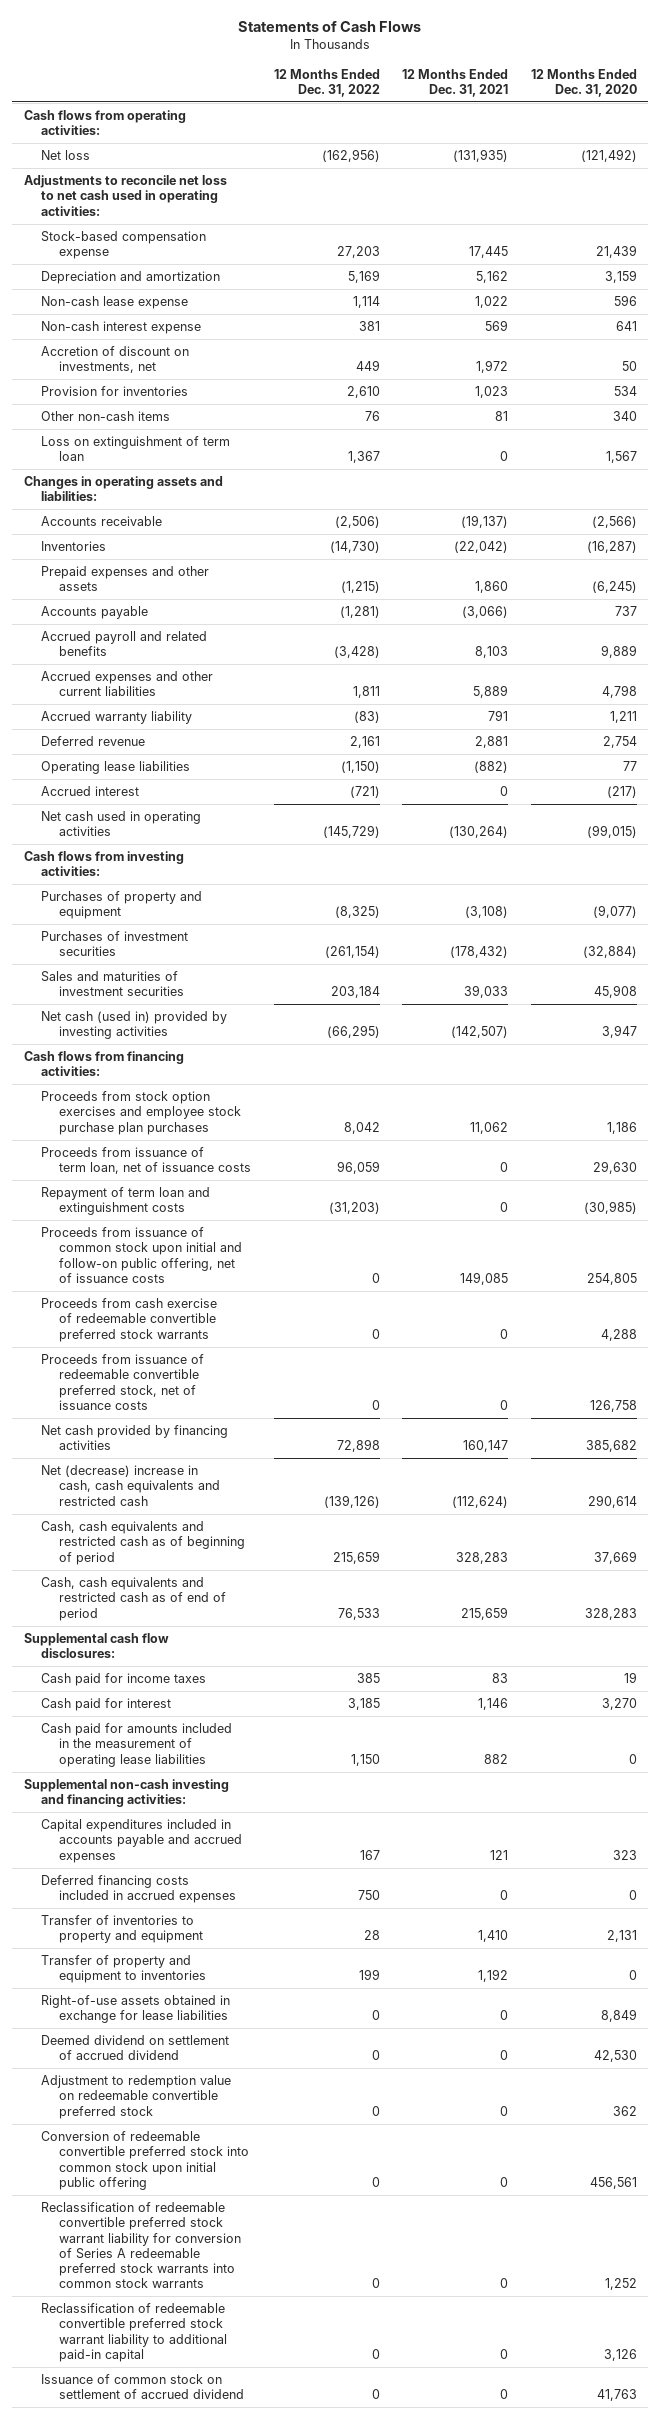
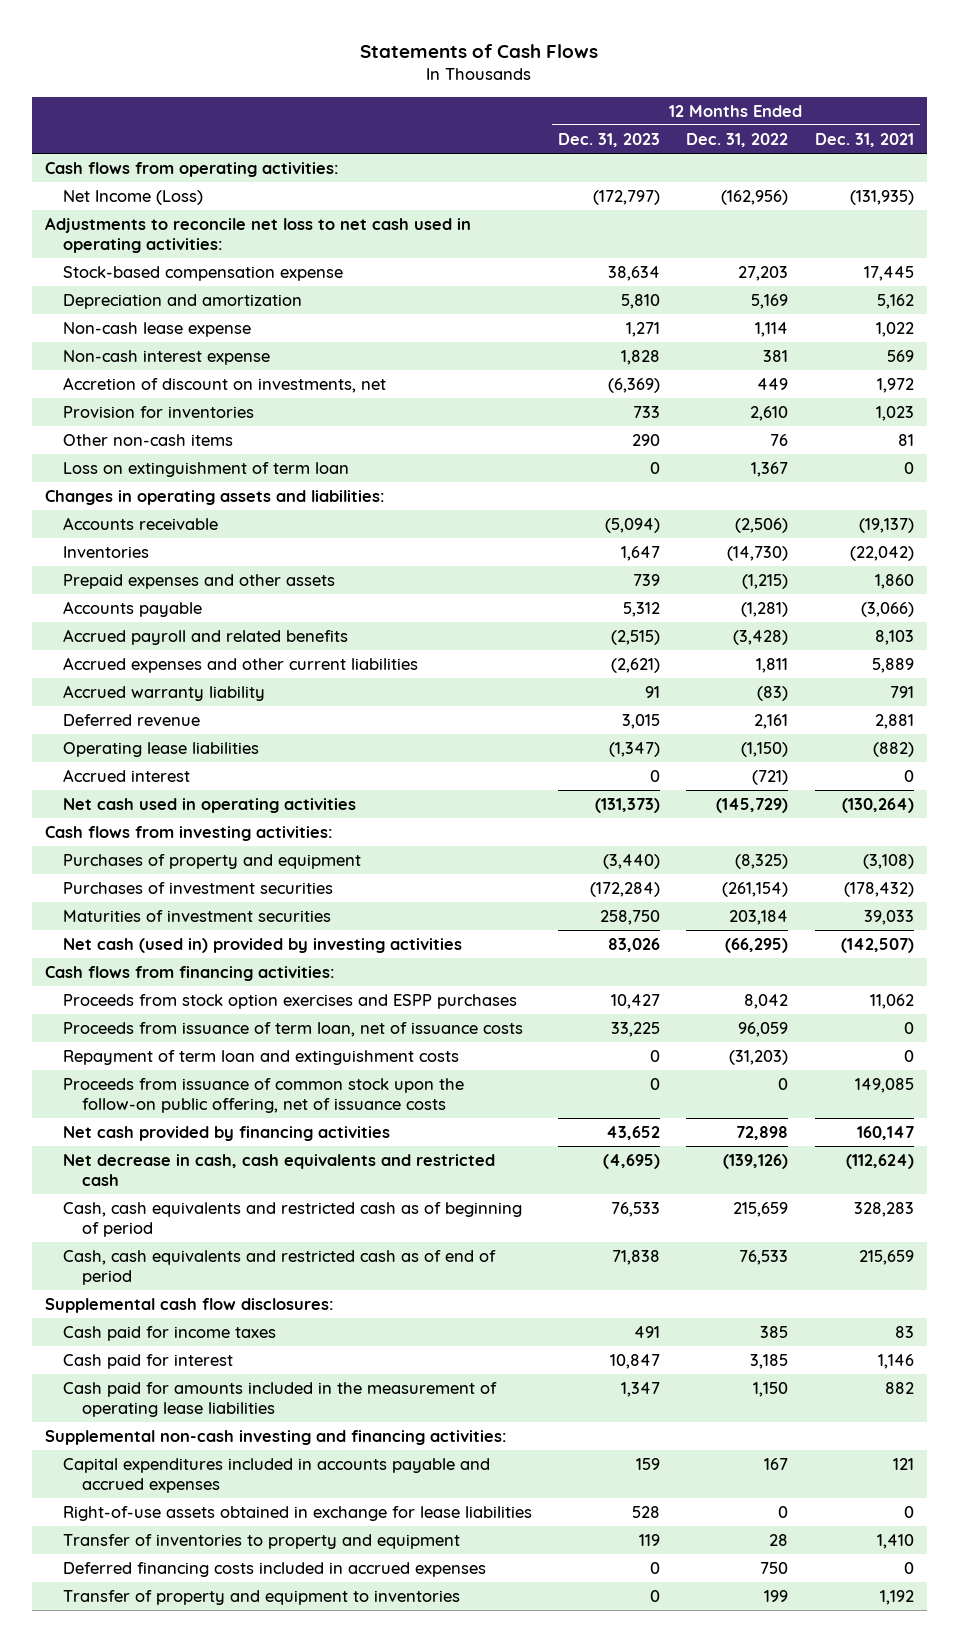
[530,68,637,97] 12 Months Ended Dec. 31, 2020 -> none
none -> [558,132,661,147] Dec. 31, 2023
[41,150,91,161] Net loss -> [63,190,204,206] Net Income (Loss)
[41,971,184,997] Sales and maturities of investment securities -> [63,910,332,923] Maturities of investment securities
[41,1091,241,1135] Proceeds from stock option exercises and employee stock purchase plan purchases -> [63,994,518,1010] Proceeds from stock option exercises and ESPP purchases
[41,1298,218,1342] Proceeds from cash exercise of redeemable convertible preferred stock warrants -> none
[41,1354,205,1410] Proceeds from issuance of redeemable convertible preferred stock, net of issuance costs -> none
[41,1227,242,1283] Proceeds from issuance of common stock upon initial and follow-on public offering, net of issuance costs -> [63,1078,465,1113] Proceeds from issuance of common stock upon the follow-on public offering, net of issuance costs
[41,1465,220,1506] Net (decrease) increase in cash, cash equivalents and restricted cash -> [63,1154,496,1186] Net decrease in cash, cash equivalents and restricted cash
[41,1995,231,2024] Right-of-use assets obtained in exchange for lease liabilities -> [63,1506,533,1522] Right-of-use assets obtained in exchange for lease liabilities
[41,1875,236,1904] Deferred financing costs included in accrued expenses -> [63,1562,487,1578] Deferred financing costs included in accrued expenses
[41,2035,230,2061] Deemed dividend on settlement of accrued dividend -> none
[41,2075,232,2119] Adjustment to redemption value on redeemable convertible preferred stock -> none
[41,2131,249,2190] Conversion of redeemable convertible preferred stock into common stock upon initial public offering -> none
[41,2202,241,2289] Reclassification of redeemable convertible preferred stock warrant liability for conversion of Series A redeemable preferred stock warrants into common stock warrants -> none
[41,2303,227,2362] Reclassification of redeemable convertible preferred stock warrant liability to additional paid-in capital -> none
[41,2374,244,2400] Issuance of common stock on settlement of accrued dividend -> none

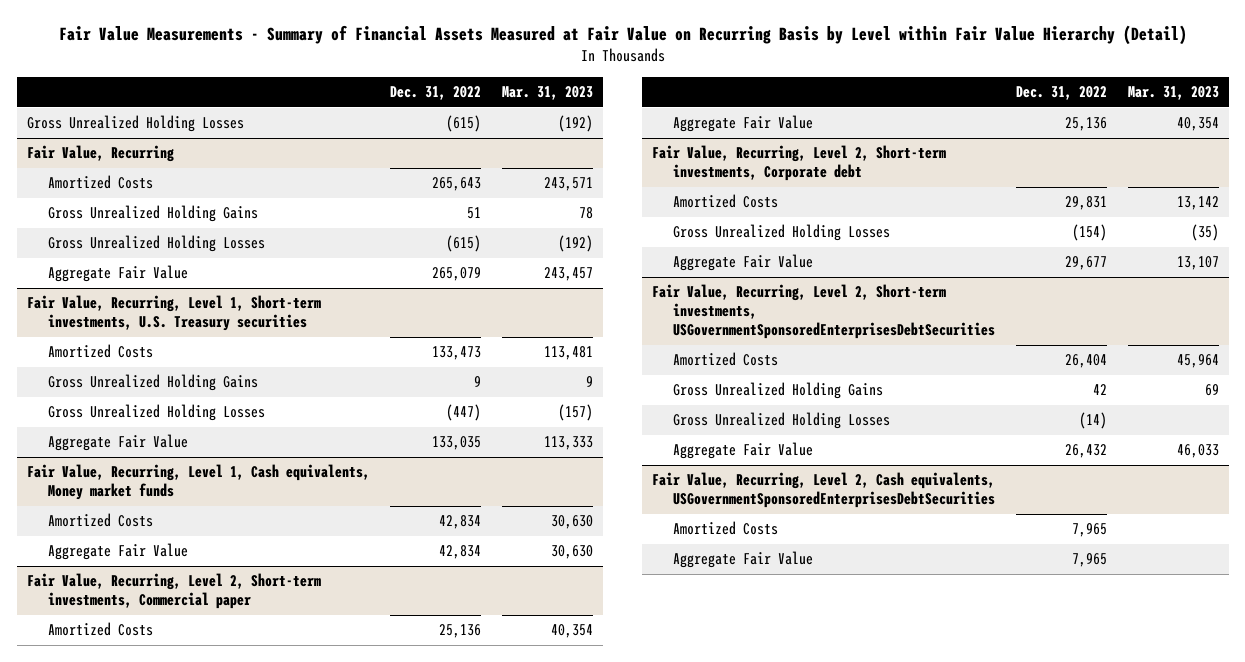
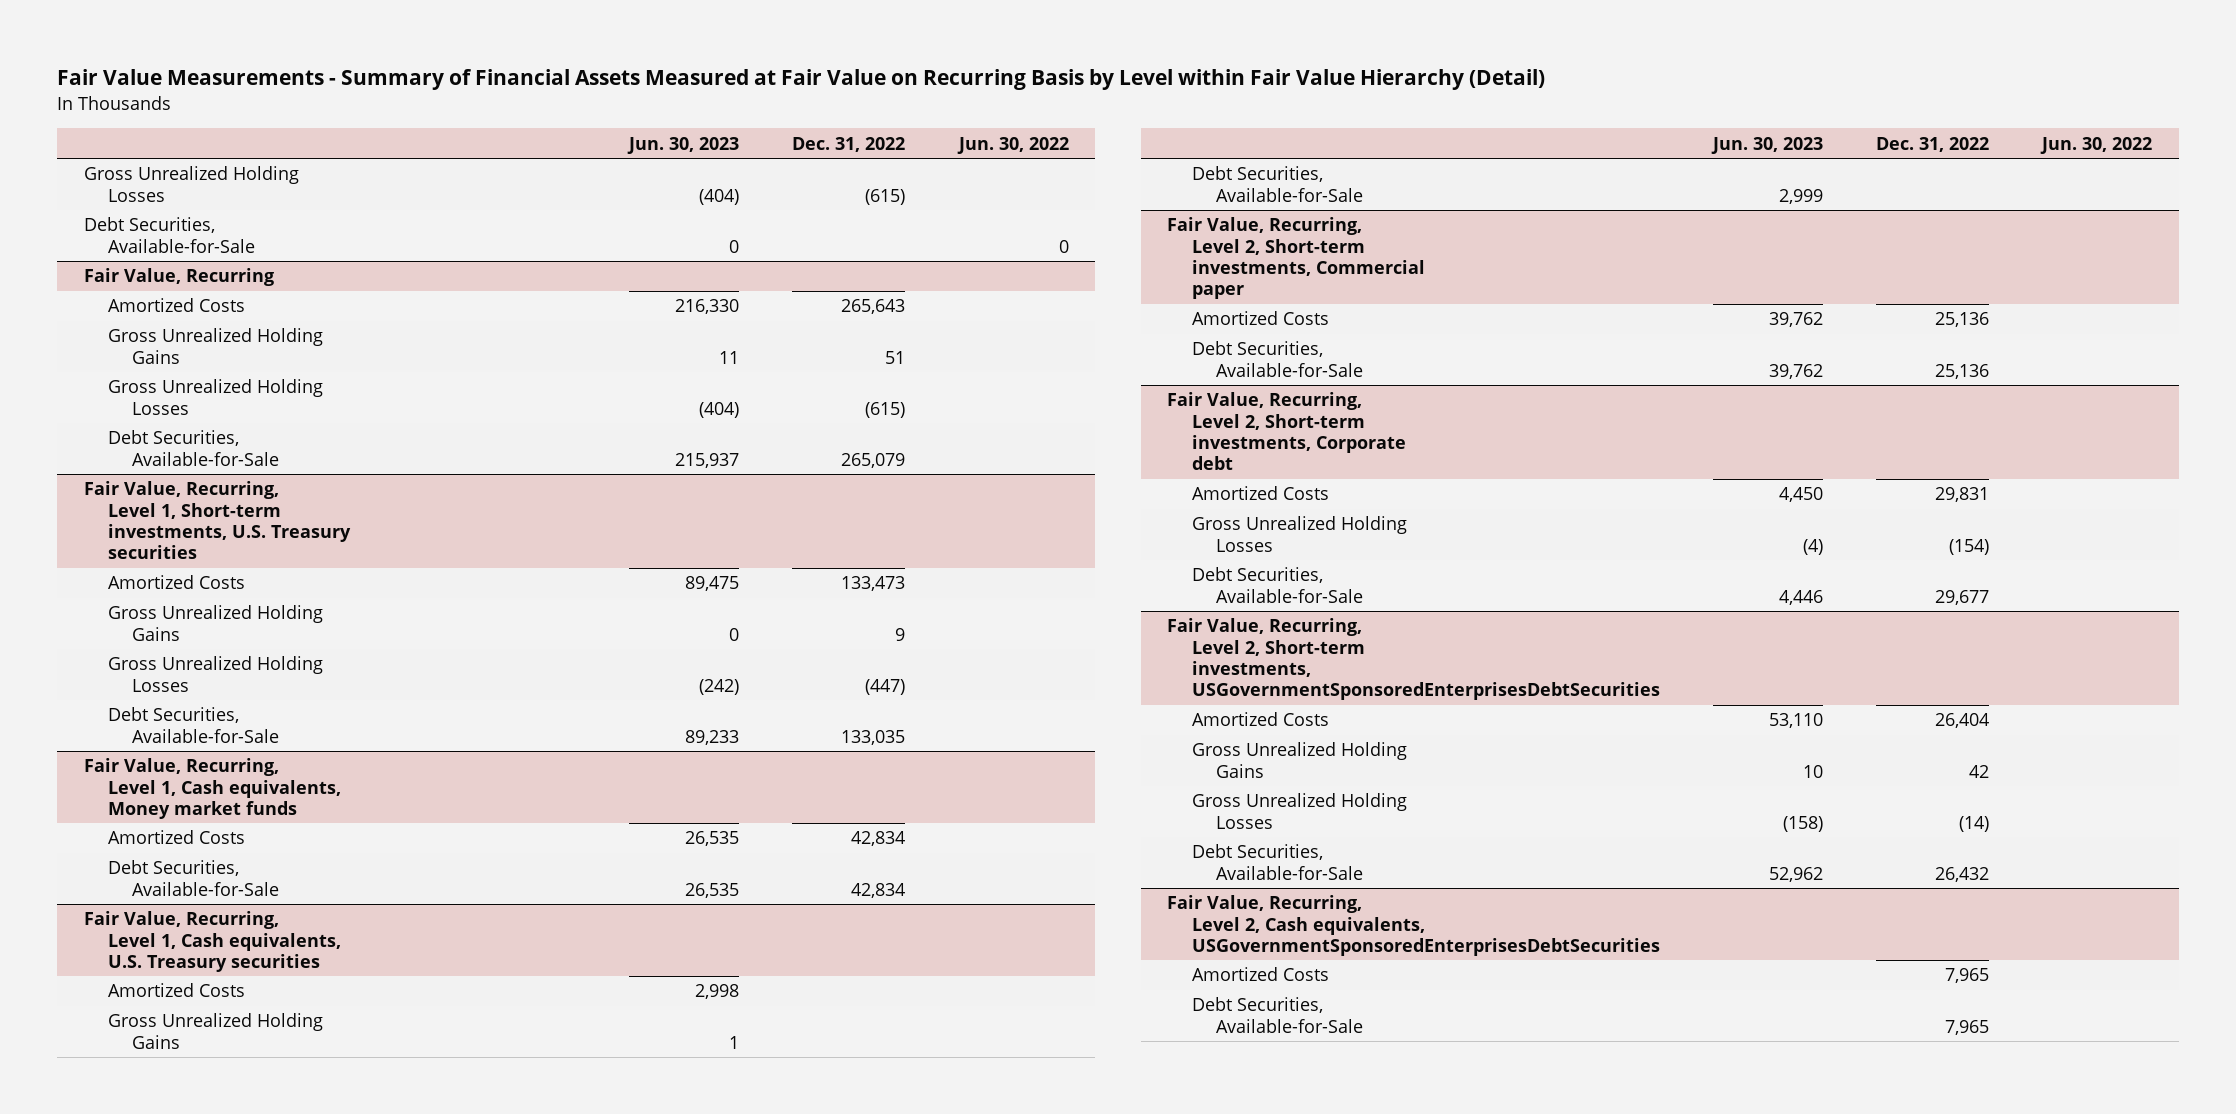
[502,86,594,101] Mar. 31, 2023 -> none
none -> [627,136,740,154] Jun. 30, 2023
none -> [956,136,1069,154] Jun. 30, 2022
none -> [83,217,256,253] Debt Securities, Available-for-Sale
[47,265,188,283] Aggregate Fair Value -> [108,430,280,466] Debt Securities, Available-for-Sale
[47,434,188,452] Aggregate Fair Value -> [108,707,280,743] Debt Securities, Available-for-Sale
[47,543,188,561] Aggregate Fair Value -> [108,860,280,896] Debt Securities, Available-for-Sale
none -> [83,911,342,972] Fair Value, Recurring, Level 1, Cash equivalents, U.S. Treasury securities
none -> [108,983,246,998] Amortized Costs
none -> [108,1013,324,1049] Gross Unrealized Holding Gains
none -> [1191,166,1363,202] Debt Securities, Available-for-Sale
[673,115,814,133] Aggregate Fair Value -> [1191,341,1363,377] Debt Securities, Available-for-Sale
[673,254,814,272] Aggregate Fair Value -> [1191,567,1363,603] Debt Securities, Available-for-Sale
[673,442,814,460] Aggregate Fair Value -> [1191,844,1363,880] Debt Securities, Available-for-Sale
[673,551,814,569] Aggregate Fair Value -> [1191,997,1363,1033] Debt Securities, Available-for-Sale

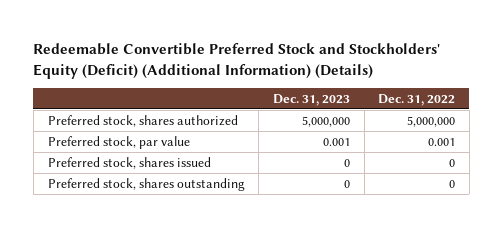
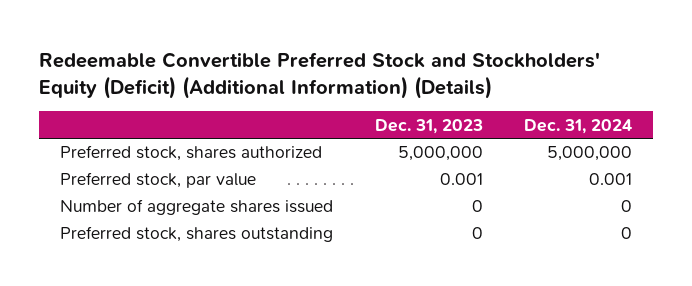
[378,93,456,106] Dec. 31, 2022 -> none
none -> [524,118,633,134] Dec. 31, 2024
[47,156,211,169] Preferred stock, shares issued -> [60,199,334,216] Number of aggregate shares issued

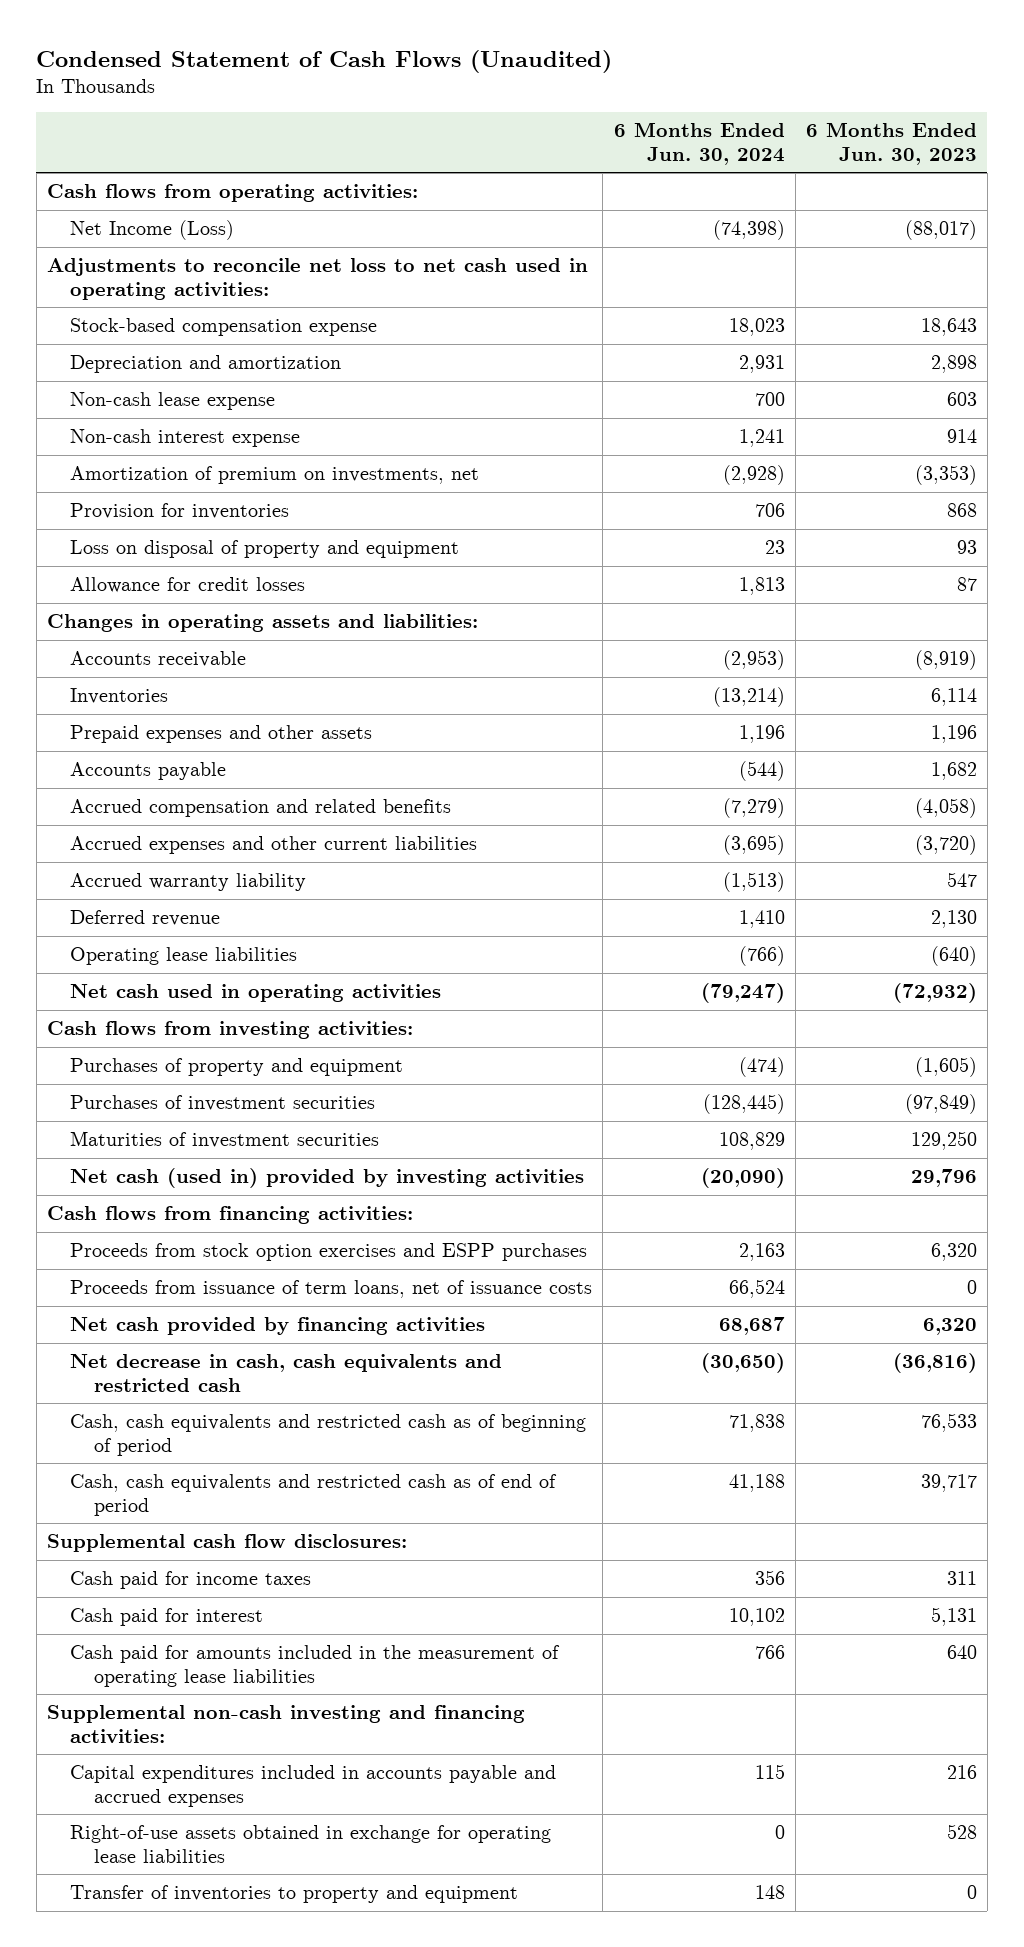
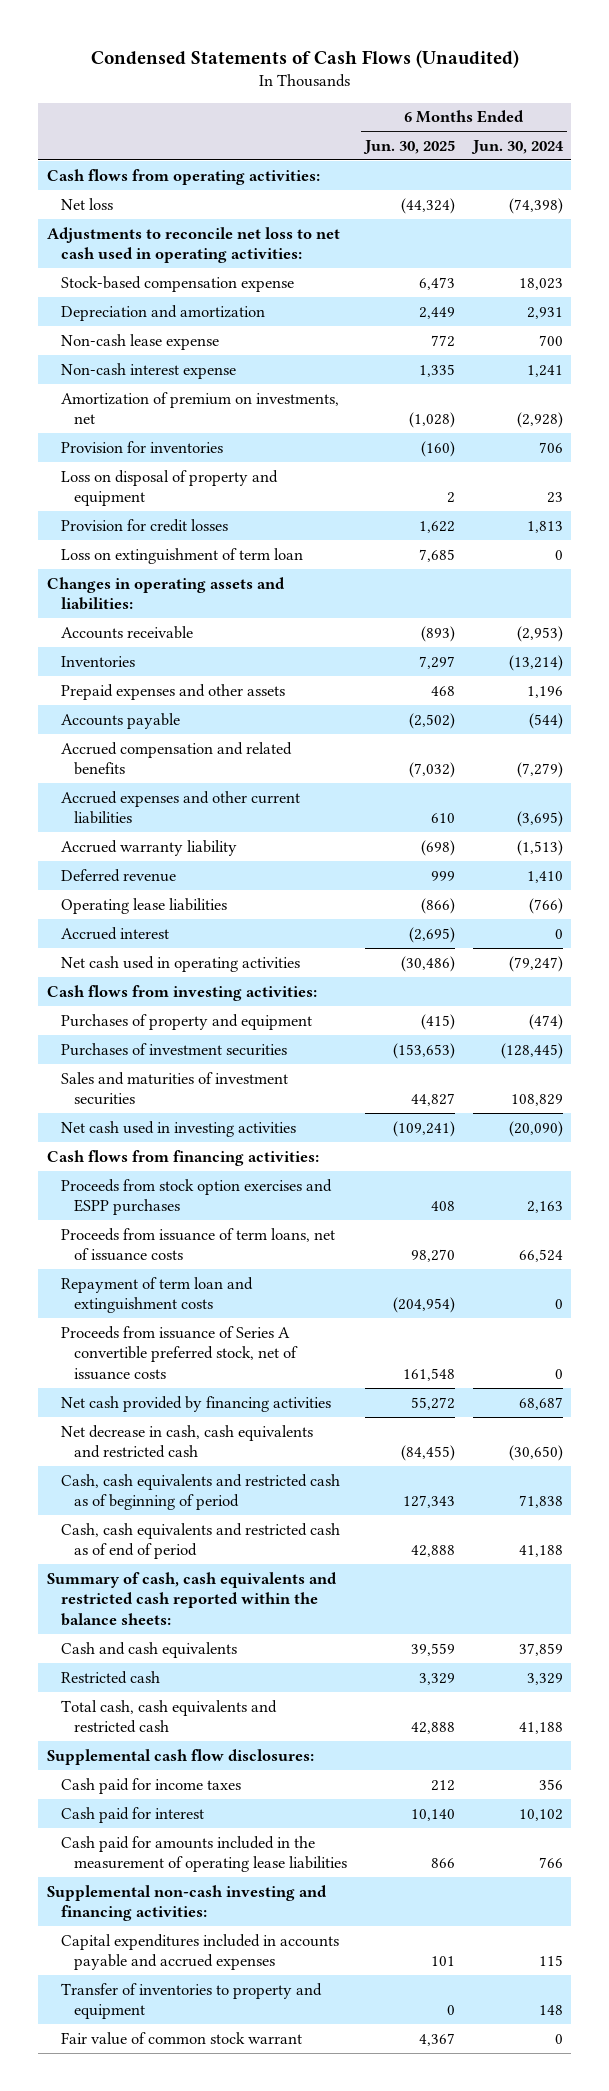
[36,49,613,73] Condensed Statement of Cash Flows (Unaudited) -> [90,49,519,68] Condensed Statements of Cash Flows (Unaudited)
[805,122,977,165] 6 Months Ended Jun. 30, 2023 -> none
none -> [363,139,456,154] Jun. 30, 2025
[70,219,235,240] Net Income (Loss) -> [60,197,113,210] Net loss
[70,576,306,593] Allowance for credit losses -> [60,518,228,532] Provision for credit losses
none -> [60,547,303,564] Loss on extinguishment of term loan
none -> [60,926,169,940] Accrued interest
[70,1130,380,1148] Maturities of investment securities -> [60,1071,288,1106] Sales and maturities of investment securities
[70,1167,585,1188] Net cash (used in) provided by investing activities -> [60,1120,296,1137] Net cash used in investing activities
none -> [60,1276,253,1314] Repayment of term loan and extinguishment costs
none -> [60,1325,299,1380] Proceeds from issuance of Series A convertible preferred stock, net of issuance costs
none -> [46,1571,337,1626] Summary of cash, cash equivalents and restricted cash reported within the balance sheets:
none -> [60,1641,237,1658] Cash and cash equivalents
none -> [60,1670,160,1684] Restricted cash
none -> [60,1699,277,1734] Total cash, cash equivalents and restricted cash
[70,1824,552,1863] Right-of-use assets obtained in exchange for operating lease liabilities -> none
none -> [60,2031,302,2045] Fair value of common stock warrant

